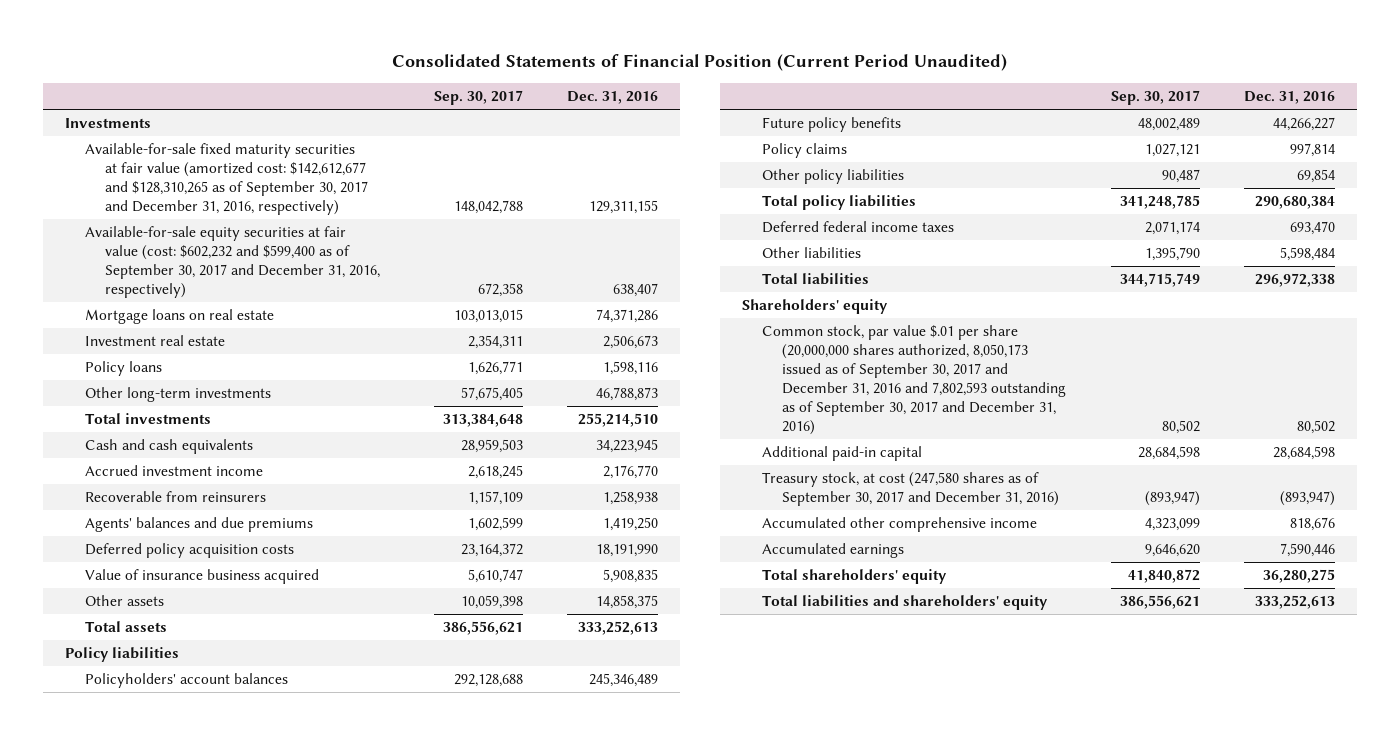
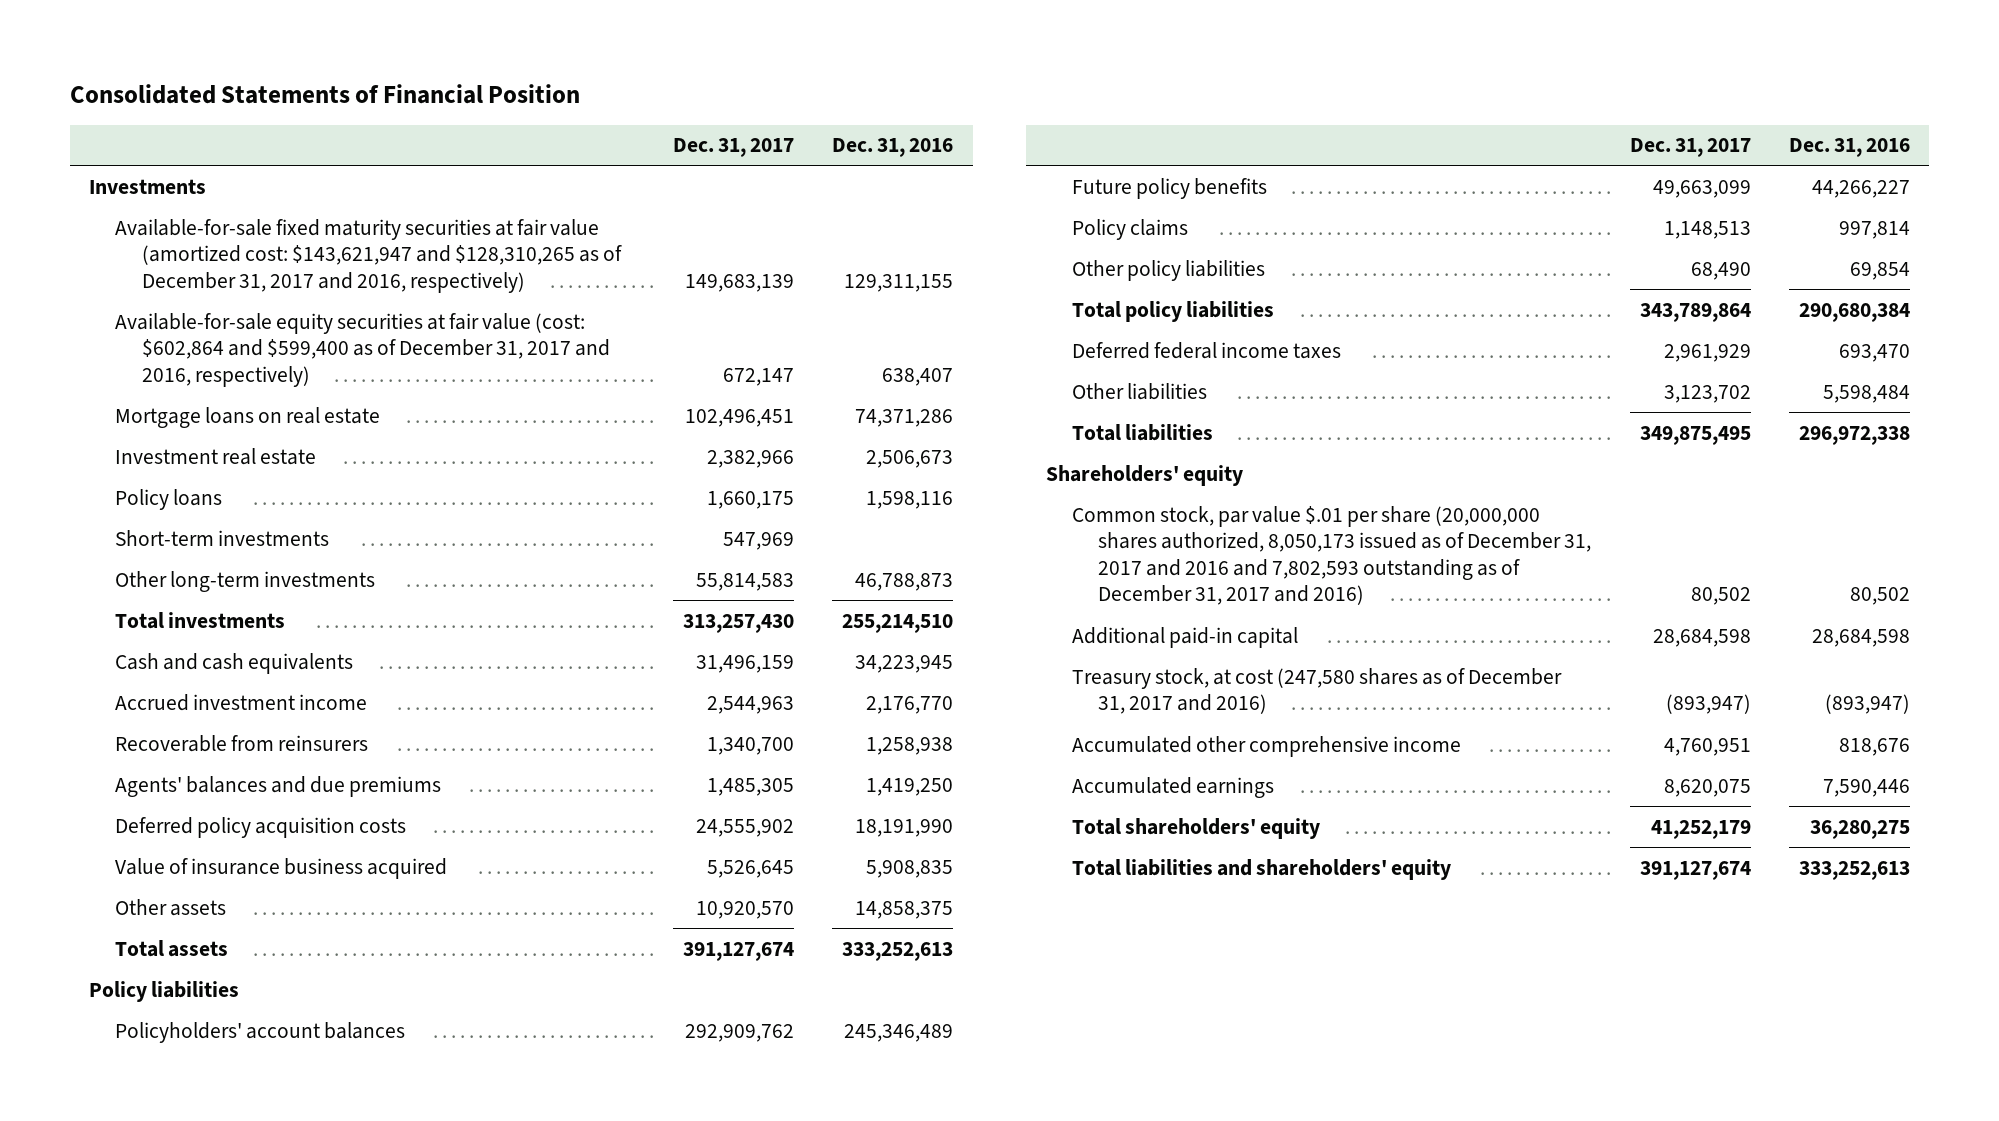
[391,53,1007,71] Consolidated Statements of Financial Position (Current Period Unaudited) -> [69,84,580,105] Consolidated Statements of Financial Position
[433,89,523,105] Sep. 30, 2017 -> none
none -> [672,138,794,158] Dec. 31, 2017
[85,143,369,216] Available-for-sale fixed maturity securities at fair value (amortized cost: $142,612,677 and $128,310,265 as of September 30, 2017 and December 31, 2016, respectively) -> [115,218,622,293] Available-for-sale fixed maturity securities at fair value (amortized cost: $143,621,947 and $128,310,265 as of December 31, 2017 and 2016, respectively)
[85,226,381,299] Available-for-sale equity securities at fair value (cost: $602,232 and $599,400 as of September 30, 2017 and December 31, 2016, respectively) -> [115,312,610,387] Available-for-sale equity securities at fair value (cost: $602,864 and $599,400 as of December 31, 2017 and 2016, respectively)
none -> [115,529,330,546] Short-term investments
[762,325,1067,436] Common stock, par value $.01 per share (20,000,000 shares authorized, 8,050,173 issued as of September 30, 2017 and December 31, 2016 and 7,802,593 outstanding as of September 30, 2017 and December 31, 2016) -> [1072,505,1592,606] Common stock, par value $.01 per share (20,000,000 shares authorized, 8,050,173 issued as of December 31, 2017 and 2016 and 7,802,593 outstanding as of December 31, 2017 and 2016)
[762,472,1060,507] Treasury stock, at cost (247,580 shares as of September 30, 2017 and December 31, 2016) -> [1072,667,1563,715] Treasury stock, at cost (247,580 shares as of December 31, 2017 and 2016)

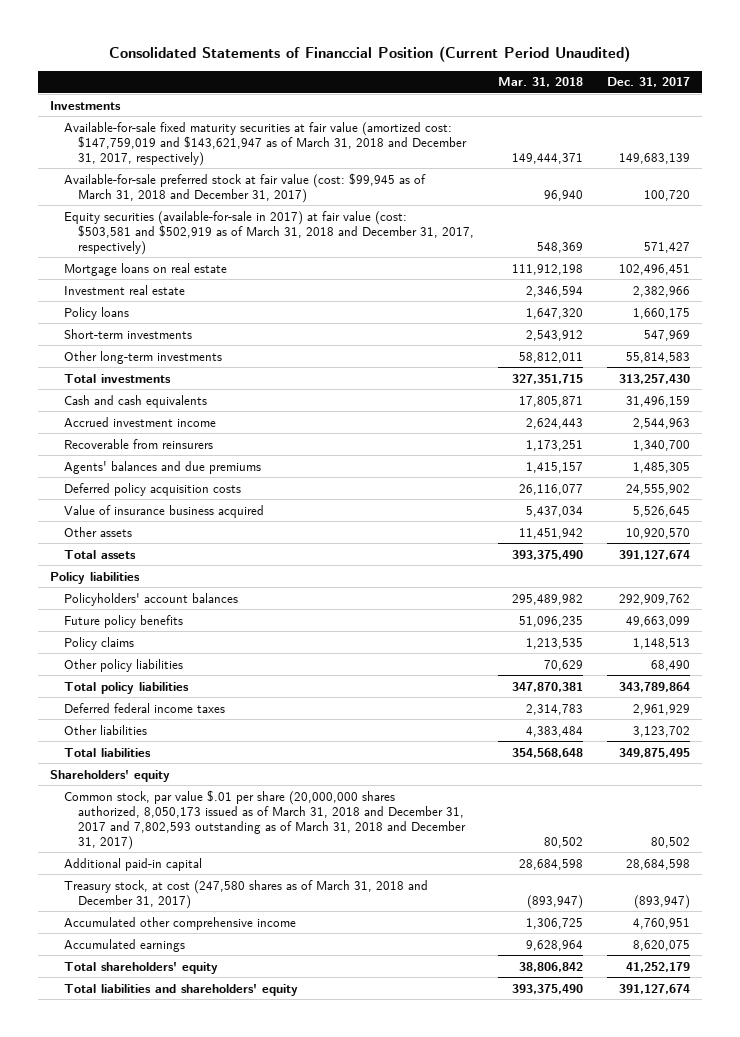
[69,84,580,105] Consolidated Statements of Financial Position -> [108,45,630,62] Consolidated Statements of Financcial Position (Current Period Unaudited)
[832,138,954,158] Dec. 31, 2016 -> none
none -> [497,77,583,88] Mar. 31, 2018
[115,218,622,293] Available-for-sale fixed maturity securities at fair value (amortized cost: $143,621,947 and $128,310,265 as of December 31, 2017 and 2016, respectively) -> [63,121,467,166] Available-for-sale fixed maturity securities at fair value (amortized cost: $147,759,019 and $143,621,947 as of March 31, 2018 and December 31, 2017, respectively)
[115,312,610,387] Available-for-sale equity securities at fair value (cost: $602,864 and $599,400 as of December 31, 2017 and 2016, respectively) -> [63,172,426,203] Available-for-sale preferred stock at fair value (cost: $99,945 as of March 31, 2018 and December 31, 2017)
[722,367,794,386] 672,147 -> [644,189,691,201] 100,720
none -> [63,210,474,255] Equity securities (available-for-sale in 2017) at fair value (cost: $503,581 and $502,919 as of March 31, 2018 and December 31, 2017, respectively)
[1072,505,1592,606] Common stock, par value $.01 per share (20,000,000 shares authorized, 8,050,173 issued as of December 31, 2017 and 2016 and 7,802,593 outstanding as of December 31, 2017 and 2016) -> [63,789,466,850] Common stock, par value $.01 per share (20,000,000 shares authorized, 8,050,173 issued as of March 31, 2018 and December 31, 2017 and 7,802,593 outstanding as of March 31, 2018 and December 31, 2017)
[1072,667,1563,715] Treasury stock, at cost (247,580 shares as of December 31, 2017 and 2016) -> [63,879,428,909] Treasury stock, at cost (247,580 shares as of March 31, 2018 and December 31, 2017)

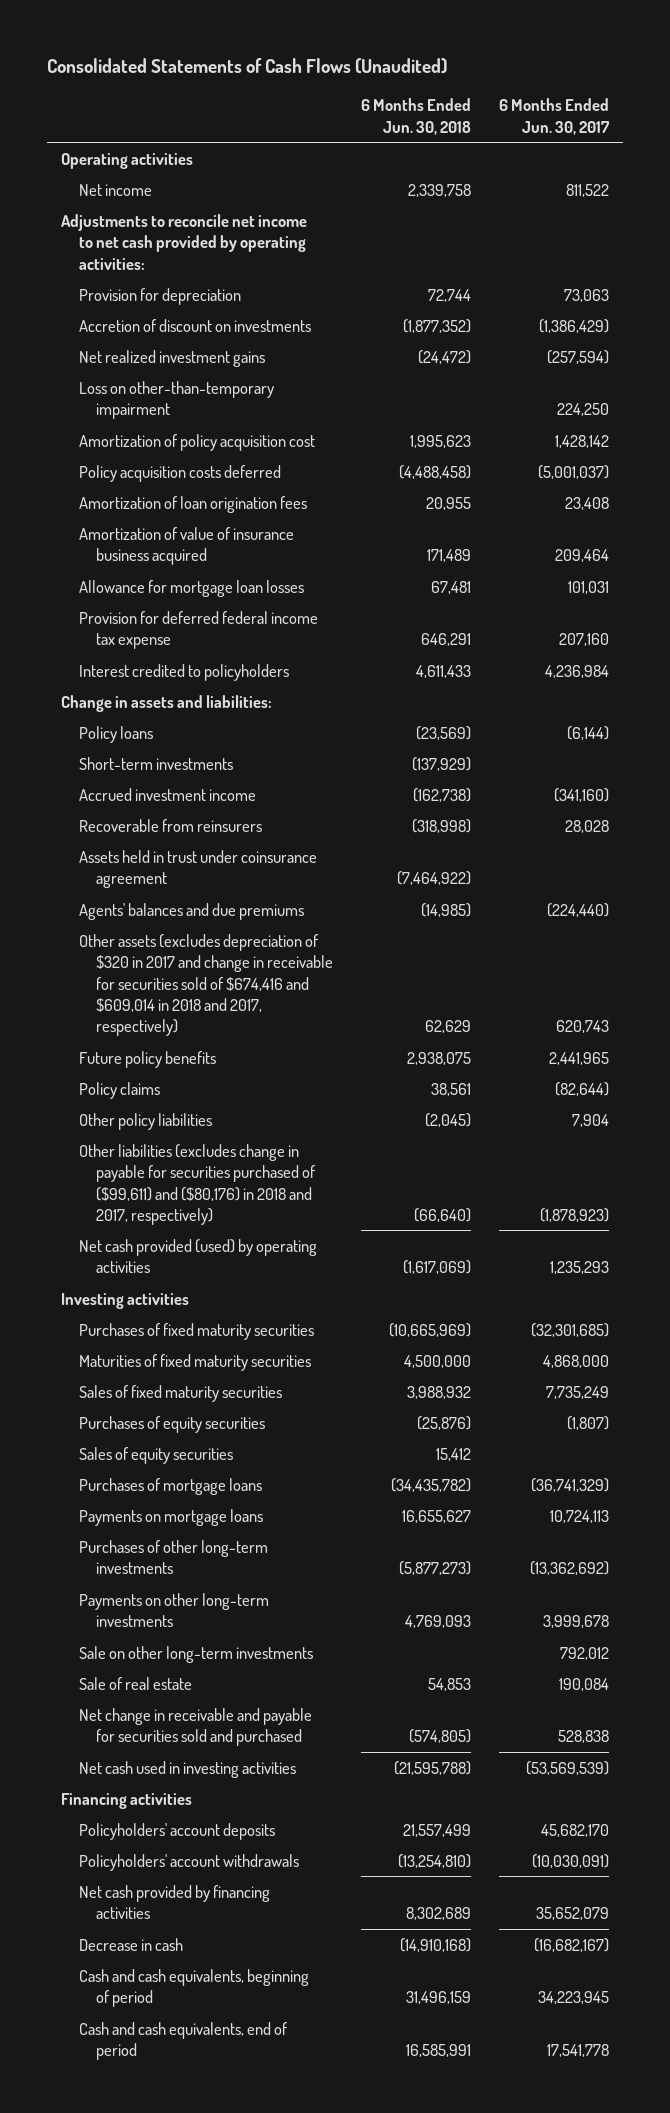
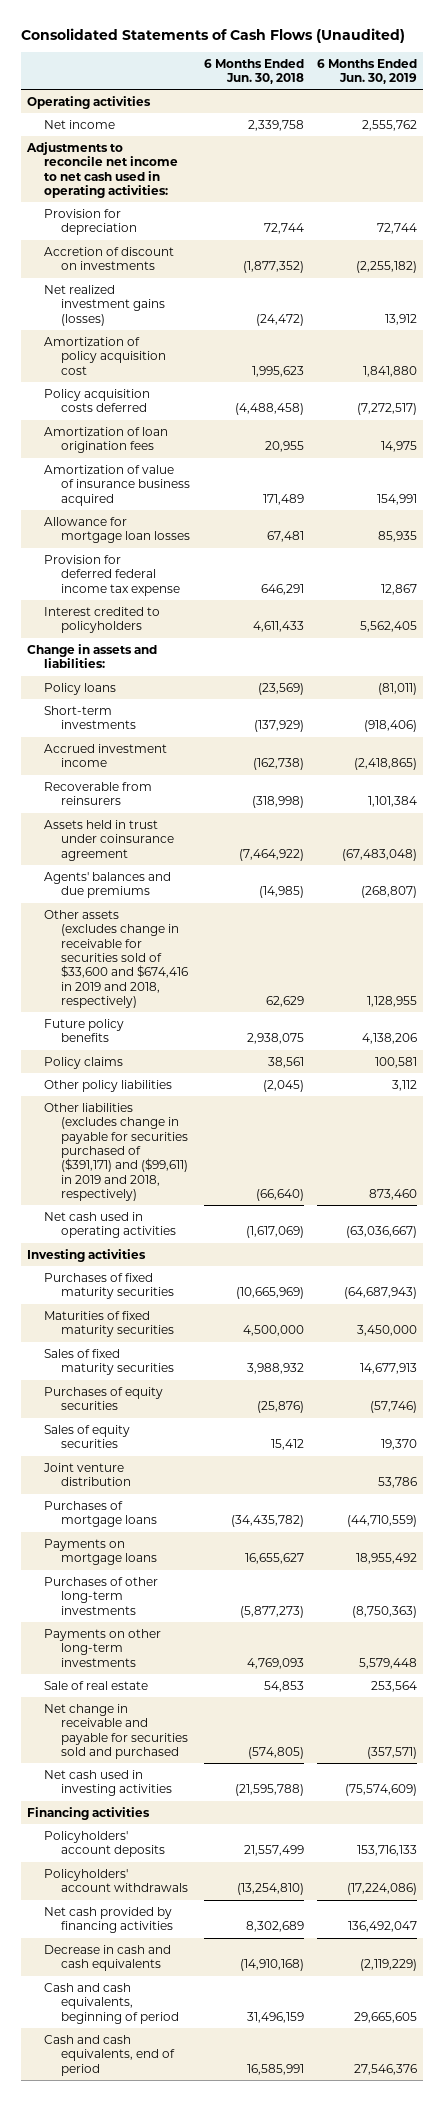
[499,98,611,135] 6 Months Ended Jun. 30, 2017 -> none
none -> [316,58,417,85] 6 Months Ended Jun. 30, 2019
[61,213,308,270] Adjustments to reconcile net income to net cash provided by operating activities: -> [26,141,179,199] Adjustments to reconcile net income to net cash used in operating activities:
[78,380,274,420] Loss on other-than-temporary impairment -> none
[78,349,265,367] Net realized investment gains -> [44,284,166,326] Net realized investment gains (losses)
[78,933,334,1037] Other assets (excludes depreciation of $320 in 2017 and change in receivable for securities sold of $674,416 and $609,014 in 2018 and 2017, respectively) -> [44,909,189,1009] Other assets (excludes change in receivable for securities sold of $33,600 and $674,416 in 2019 and 2018, respectively)
[78,1143,317,1225] Other liabilities (excludes change in payable for securities purchased of ($99,611) and ($80,176) in 2018 and 2017, respectively) -> [44,1102,189,1202] Other liabilities (excludes change in payable for securities purchased of ($391,171) and ($99,611) in 2019 and 2018, respectively)
[78,1238,317,1274] Net cash provided (used) by operating activities -> [44,1211,177,1239] Net cash used in operating activities
none -> [43,1462,132,1487] Joint venture distribution
[78,1645,313,1663] Sale on other long-term investments -> none
[78,1937,183,1951] Decrease in cash -> [44,1944,172,1972] Decrease in cash and cash equivalents

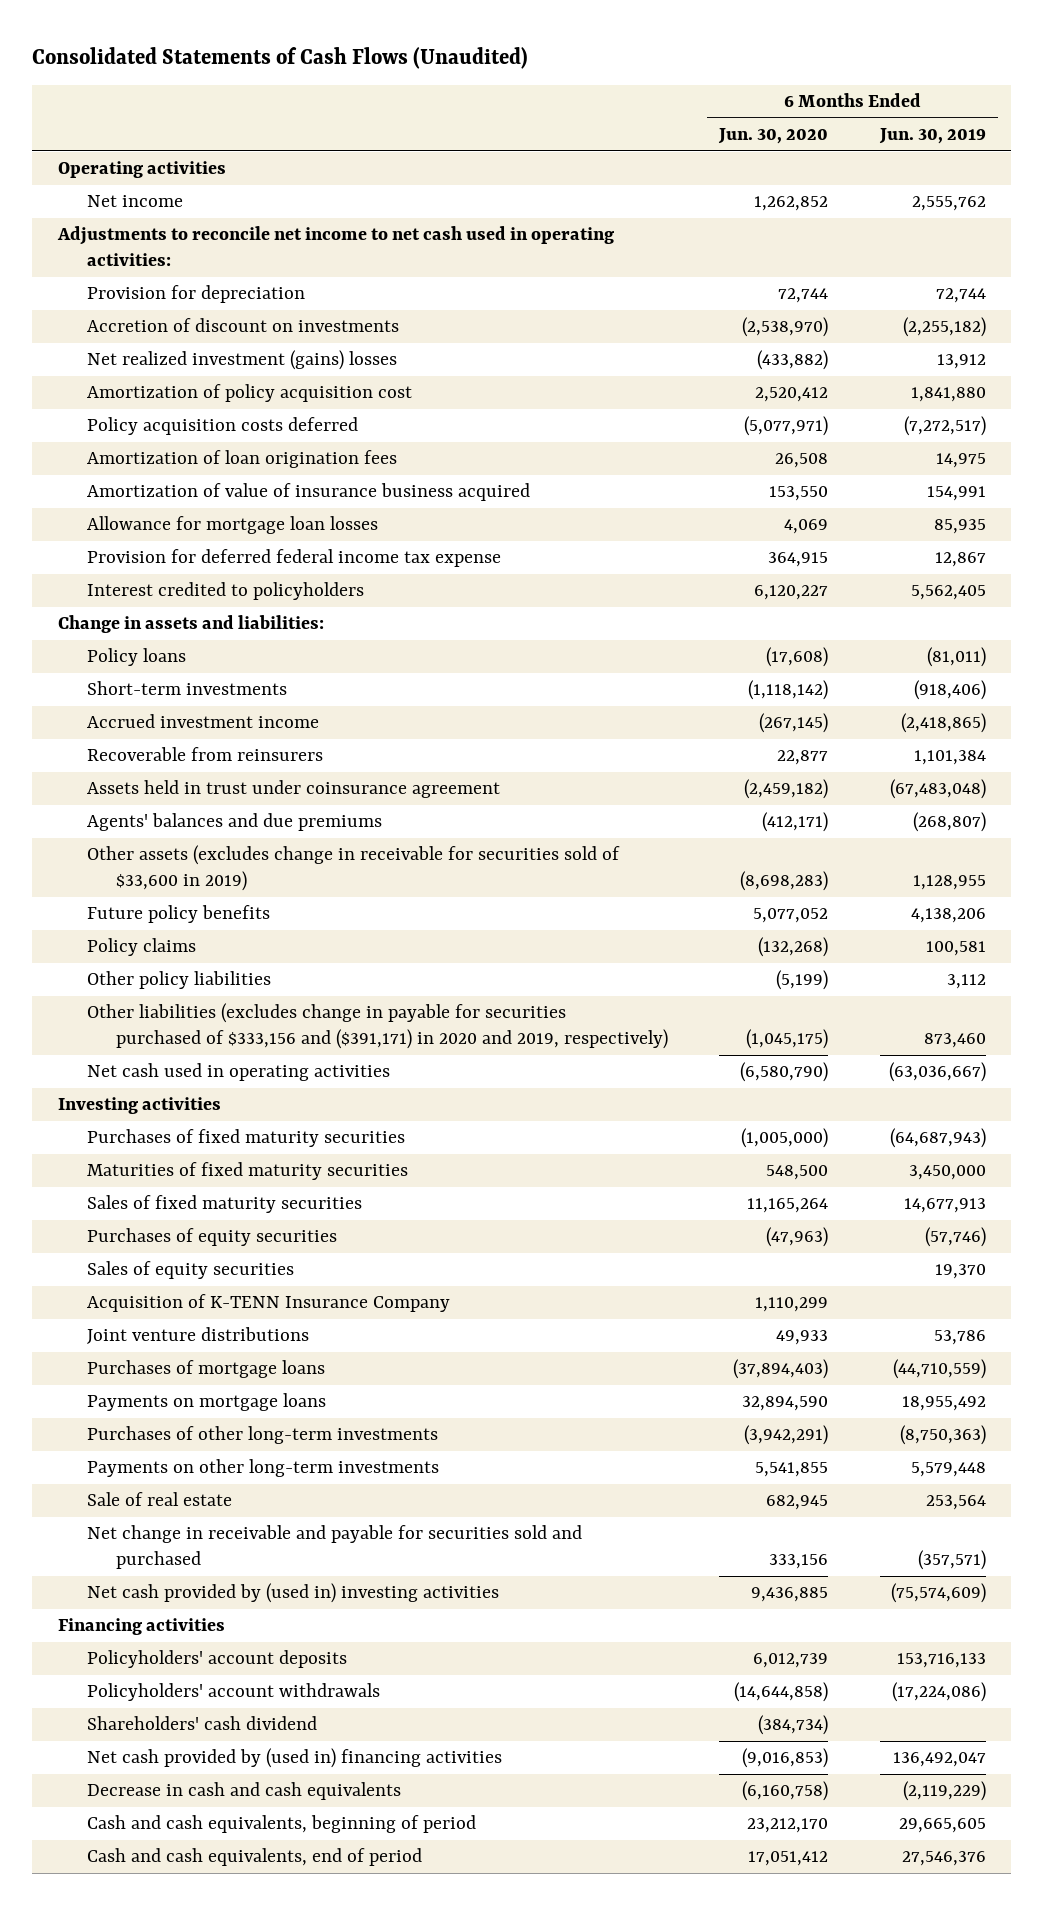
[203,58,304,85] 6 Months Ended Jun. 30, 2018 -> none
none -> [718,128,829,145] Jun. 30, 2020
[44,284,166,326] Net realized investment gains (losses) -> [86,350,397,371] Net realized investment (gains) losses
[44,909,189,1009] Other assets (excludes change in receivable for securities sold of $33,600 and $674,416 in 2019 and 2018, respectively) -> [86,845,620,892] Other assets (excludes change in receivable for securities sold of $33,600 in 2019)
[44,1102,189,1202] Other liabilities (excludes change in payable for securities purchased of ($391,171) and ($99,611) in 2019 and 2018, respectively) -> [86,1003,669,1050] Other liabilities (excludes change in payable for securities purchased of $333,156 and ($391,171) in 2020 and 2019, respectively)
none -> [86,1294,450,1313] Acquisition of K-TENN Insurance Company
[43,1462,132,1487] Joint venture distribution -> [86,1327,309,1345] Joint venture distributions
[44,1769,173,1797] Net cash used in investing activities -> [86,1583,499,1604] Net cash provided by (used in) investing activities
none -> [86,1716,317,1731] Shareholders' cash dividend
[44,1906,174,1934] Net cash provided by financing activities -> [86,1748,502,1769] Net cash provided by (used in) financing activities

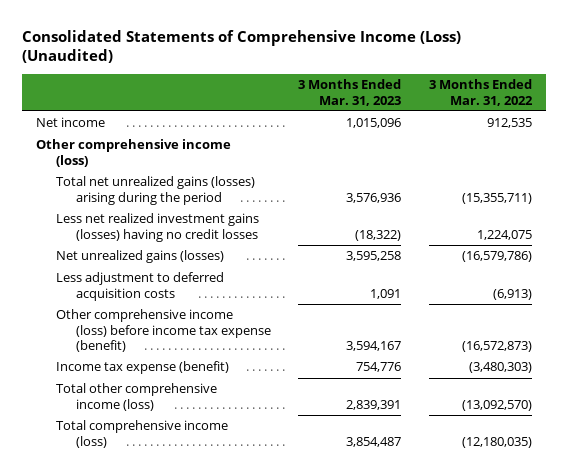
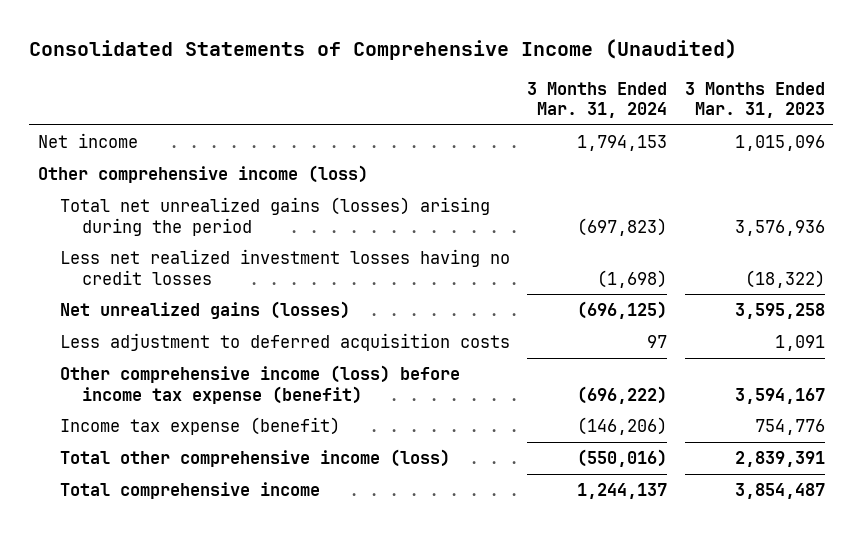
[22,29,462,64] Consolidated Statements of Comprehensive Income (Loss) (Unaudited) -> [28,38,737,60] Consolidated Statements of Comprehensive Income (Unaudited)
[428,79,533,106] 3 Months Ended Mar. 31, 2022 -> none
none -> [527,81,668,119] 3 Months Ended Mar. 31, 2024
[55,213,259,242] Less net realized investment gains (losses) having no credit losses -> [59,249,510,285] Less net realized investment losses having no credit losses
[55,420,228,448] Total comprehensive income (loss) -> [59,482,320,500] Total comprehensive income

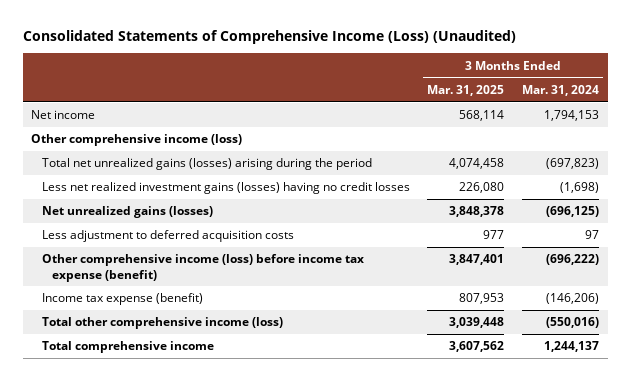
[28,38,737,60] Consolidated Statements of Comprehensive Income (Unaudited) -> [22,30,516,45] Consolidated Statements of Comprehensive Income (Loss) (Unaudited)
[684,81,825,119] 3 Months Ended Mar. 31, 2023 -> none
none -> [427,84,505,96] Mar. 31, 2025
[59,249,510,285] Less net realized investment losses having no credit losses -> [41,182,410,195] Less net realized investment gains (losses) having no credit losses

